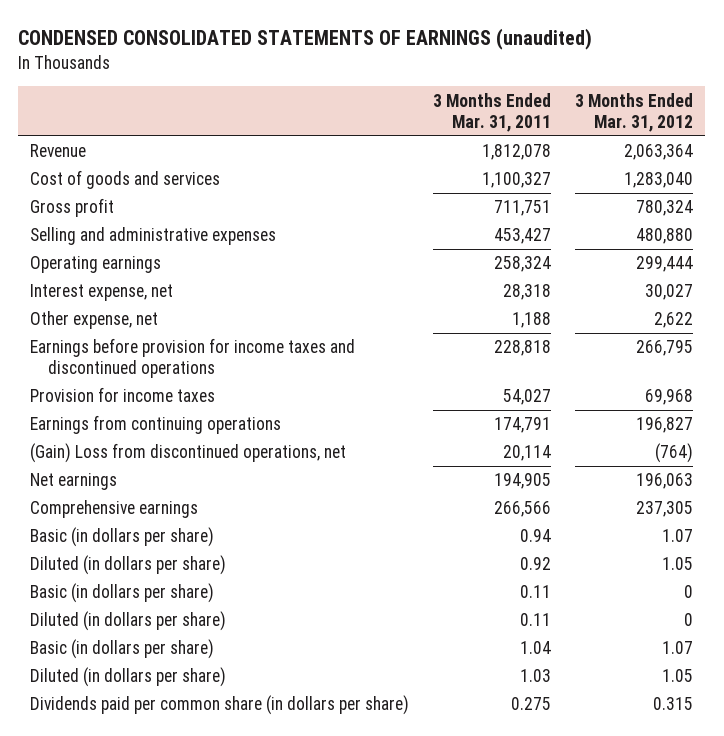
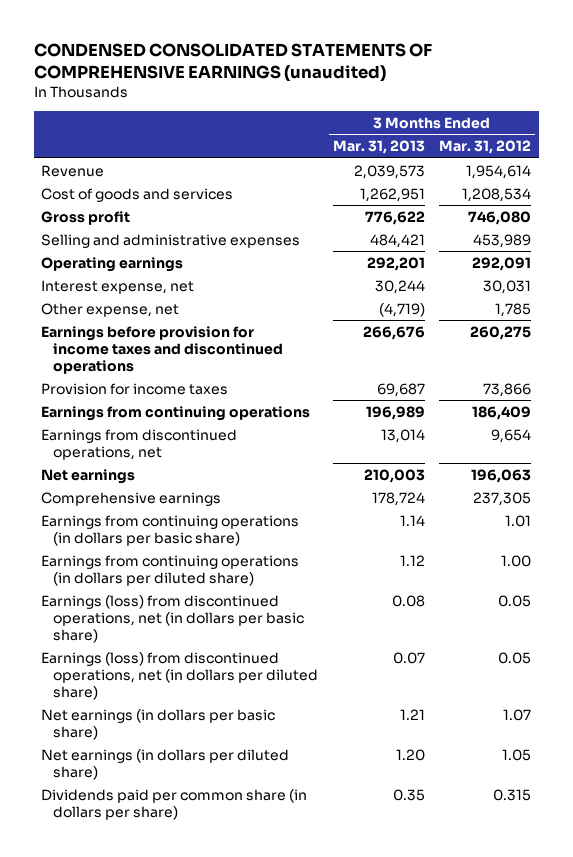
[18,28,593,51] CONDENSED CONSOLIDATED STATEMENTS OF EARNINGS (unaudited) -> [34,42,433,82] CONDENSED CONSOLIDATED STATEMENTS OF COMPREHENSIVE EARNINGS (unaudited)
[433,92,552,132] 3 Months Ended Mar. 31, 2011 -> none
none -> [332,140,425,155] Mar. 31, 2013
[624,144,694,161] 2,063,364 -> [466,164,532,179] 1,954,614
[624,172,694,189] 1,283,040 -> [462,187,532,202] 1,208,534
[636,200,694,217] 780,324 -> [468,210,532,225] 746,080
[636,228,694,245] 480,880 -> [473,233,532,248] 453,989
[636,256,694,273] 299,444 -> [472,256,532,271] 292,091
[645,284,694,301] 30,027 -> [483,279,532,294] 30,031
[654,312,694,329] 2,622 -> [495,302,532,317] 1,785
[636,340,694,357] 266,795 -> [470,325,532,340] 260,275
[645,389,694,406] 69,968 -> [483,382,532,397] 73,866
[636,417,694,434] 196,827 -> [472,405,532,420] 186,409
[30,443,347,464] (Gain) Loss from discontinued operations, net -> [41,428,238,460] Earnings from discontinued operations, net
[655,443,694,464] (764) -> [491,428,532,443] 9,654
[30,527,215,548] Basic (in dollars per share) -> [41,514,300,546] Earnings from continuing operations (in dollars per basic share)
[662,529,694,543] 1.07 -> [505,514,532,527] 1.01
[30,555,227,576] Diluted (in dollars per share) -> [41,554,300,586] Earnings from continuing operations (in dollars per diluted share)
[662,557,694,571] 1.05 -> [501,554,532,567] 1.00
[30,583,215,604] Basic (in dollars per share) -> [41,594,305,643] Earnings (loss) from discontinued operations, net (in dollars per basic share)
[684,585,694,599] 0 -> [498,594,532,607] 0.05
[30,611,227,632] Diluted (in dollars per share) -> [41,651,319,700] Earnings (loss) from discontinued operations, net (in dollars per diluted share)
[684,613,694,627] 0 -> [498,651,532,664] 0.05
[30,639,215,660] Basic (in dollars per share) -> [41,708,276,740] Net earnings (in dollars per basic share)
[30,667,227,688] Diluted (in dollars per share) -> [41,748,290,780] Net earnings (in dollars per diluted share)

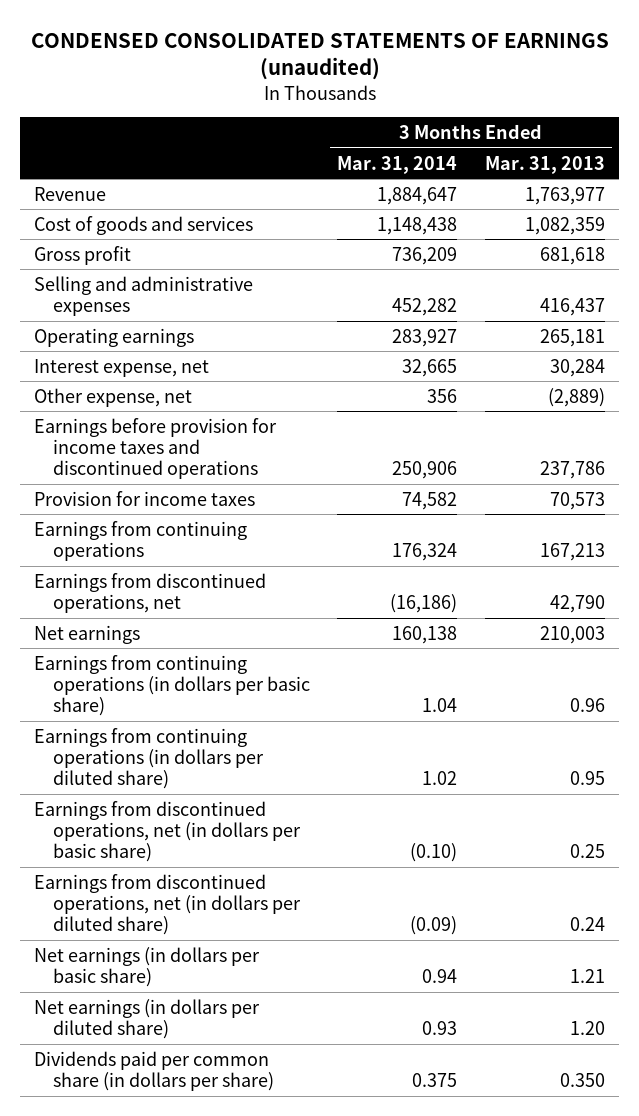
[34,42,433,82] CONDENSED CONSOLIDATED STATEMENTS OF COMPREHENSIVE EARNINGS (unaudited) -> [30,32,609,81] CONDENSED CONSOLIDATED STATEMENTS OF EARNINGS (unaudited)
[439,140,532,155] Mar. 31, 2012 -> none
none -> [337,155,458,174] Mar. 31, 2014
[353,164,425,179] 2,039,573 -> [525,186,606,205] 1,763,977
[359,187,425,202] 1,262,951 -> [525,216,606,235] 1,082,359
[364,210,425,225] 776,622 -> [540,246,606,265] 681,618
[369,233,425,248] 484,421 -> [540,298,606,317] 416,437
[366,256,425,271] 292,201 -> [540,328,606,347] 265,181
[374,279,425,294] 30,244 -> [550,358,606,377] 30,284
[378,302,425,317] (4,719) -> [548,387,606,407] (2,889)
[362,325,425,340] 266,676 -> [540,461,606,480] 237,786
[376,382,425,397] 69,687 -> [550,491,606,510] 70,573
[365,405,425,420] 196,989 -> [540,543,606,562] 167,213
[380,428,425,443] 13,014 -> [550,595,606,614] 42,790
[41,491,222,506] Comprehensive earnings -> none
[399,514,425,526] 1.14 -> [570,698,606,713] 0.96
[399,554,425,566] 1.12 -> [570,771,606,786] 0.95
[41,594,305,643] Earnings (loss) from discontinued operations, net (in dollars per basic share) -> [34,800,301,863] Earnings from discontinued operations, net (in dollars per basic share)
[391,594,425,607] 0.08 -> [570,844,606,859] 0.25
[41,651,319,700] Earnings (loss) from discontinued operations, net (in dollars per diluted share) -> [34,873,301,936] Earnings from discontinued operations, net (in dollars per diluted share)
[392,651,425,664] 0.07 -> [570,917,606,932] 0.24
[392,788,425,801] 0.35 -> [560,1073,606,1088] 0.350

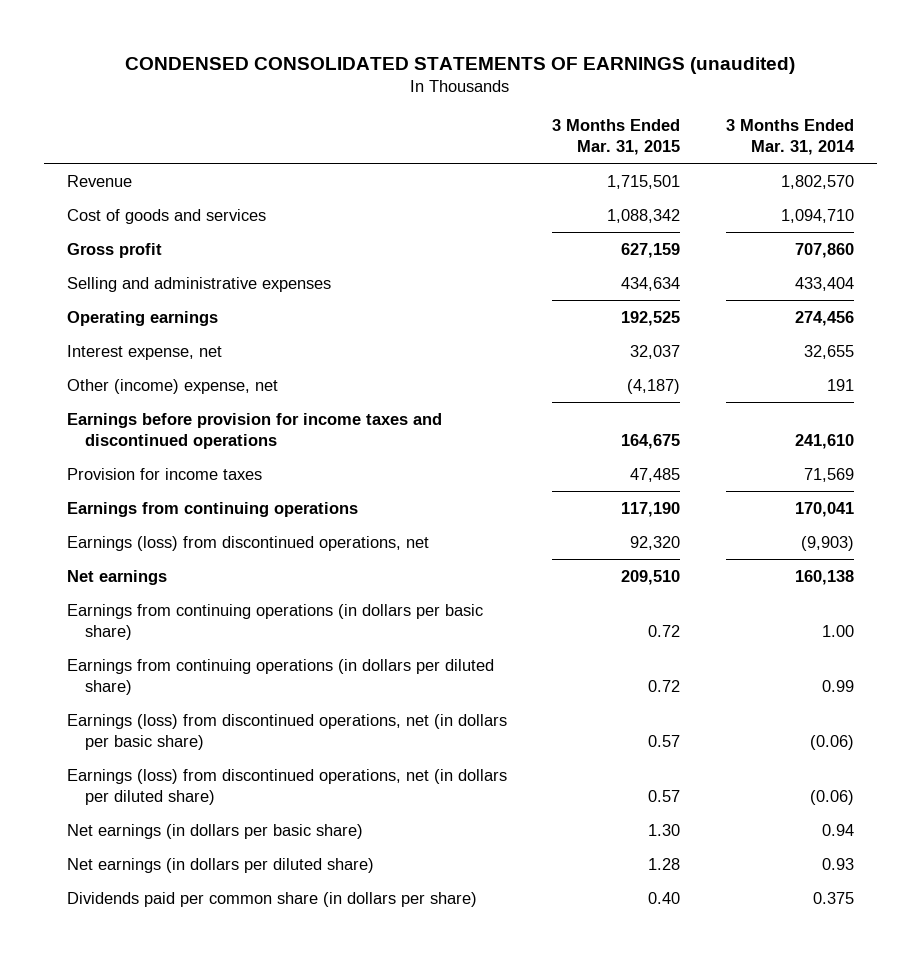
[485,155,606,174] Mar. 31, 2013 -> none
none -> [552,119,681,156] 3 Months Ended Mar. 31, 2015
[377,186,458,205] 1,884,647 -> [781,174,855,189] 1,802,570
[377,216,458,235] 1,148,438 -> [781,208,855,223] 1,094,710
[392,246,458,265] 736,209 -> [795,242,855,258] 707,860
[392,298,458,317] 452,282 -> [795,276,855,291] 433,404
[392,328,458,347] 283,927 -> [795,310,855,326] 274,456
[402,358,458,377] 32,665 -> [804,344,855,359] 32,655
[34,387,193,407] Other expense, net -> [66,378,278,394] Other (income) expense, net
[427,388,458,403] 356 -> [827,378,855,391] 191
[392,461,458,480] 250,906 -> [795,433,855,449] 241,610
[402,491,458,510] 74,582 -> [804,467,855,482] 71,569
[392,543,458,562] 176,324 -> [795,501,855,517] 170,041
[34,572,267,614] Earnings from discontinued operations, net -> [66,535,429,551] Earnings (loss) from discontinued operations, net
[390,594,458,614] (16,186) -> [801,535,855,551] (9,903)
[422,698,458,713] 1.04 -> [822,624,855,637] 1.00
[422,771,458,786] 1.02 -> [822,679,855,692] 0.99
[34,800,301,863] Earnings from discontinued operations, net (in dollars per basic share) -> [66,713,507,750] Earnings (loss) from discontinued operations, net (in dollars per basic share)
[410,843,458,863] (0.10) -> [810,734,855,750] (0.06)
[34,873,301,936] Earnings from discontinued operations, net (in dollars per diluted share) -> [66,768,507,805] Earnings (loss) from discontinued operations, net (in dollars per diluted share)
[410,916,458,936] (0.09) -> [810,789,855,805] (0.06)

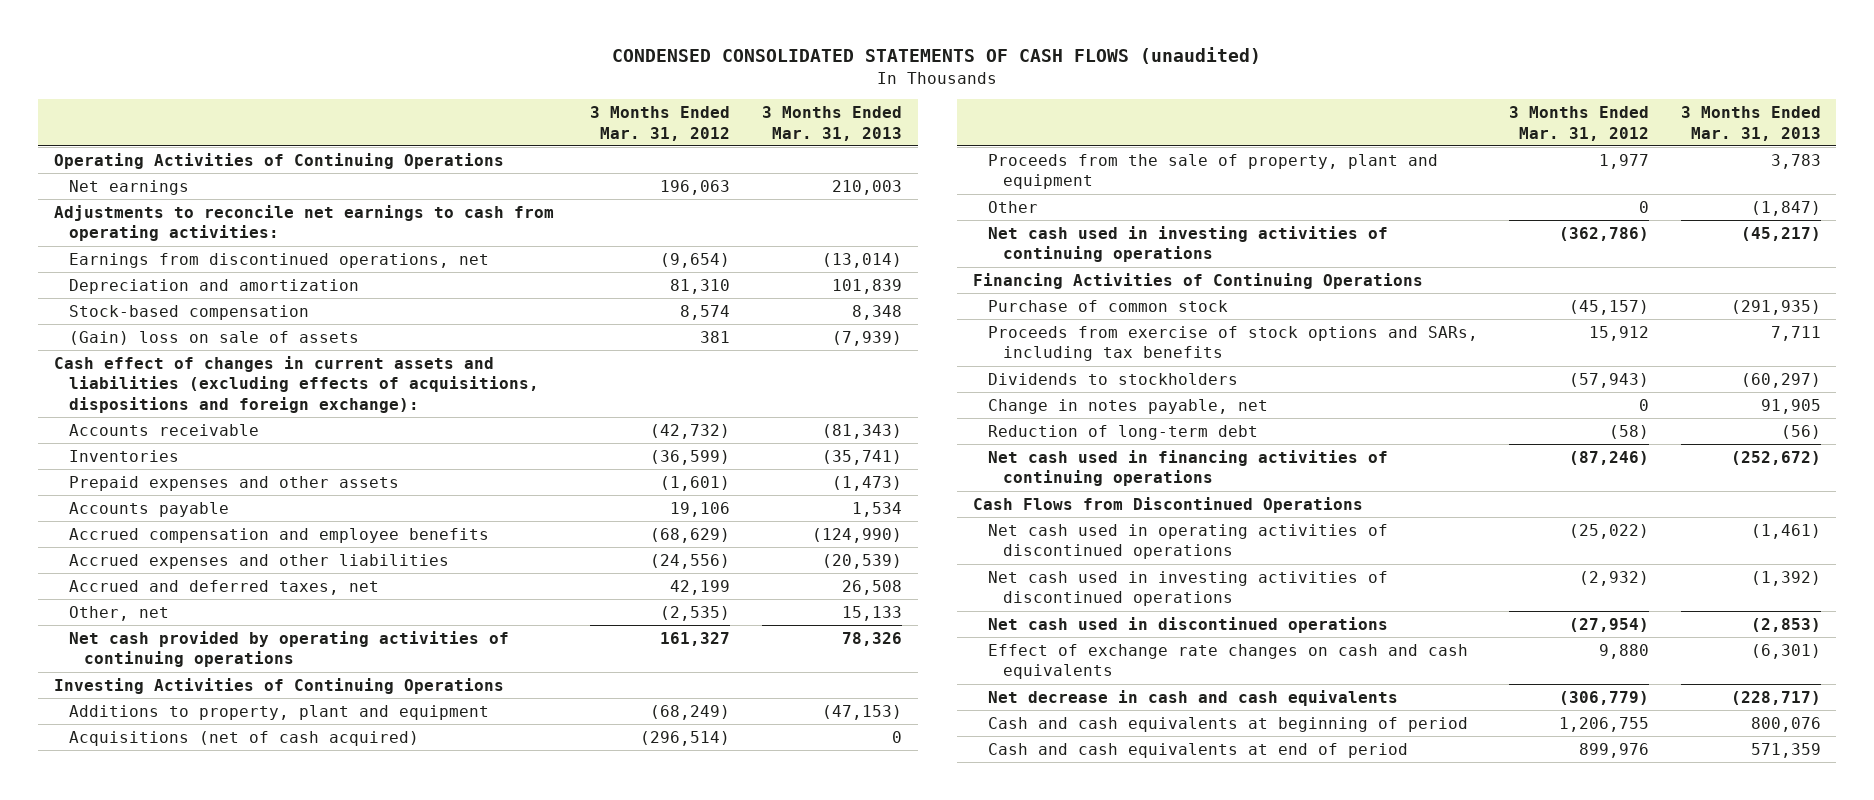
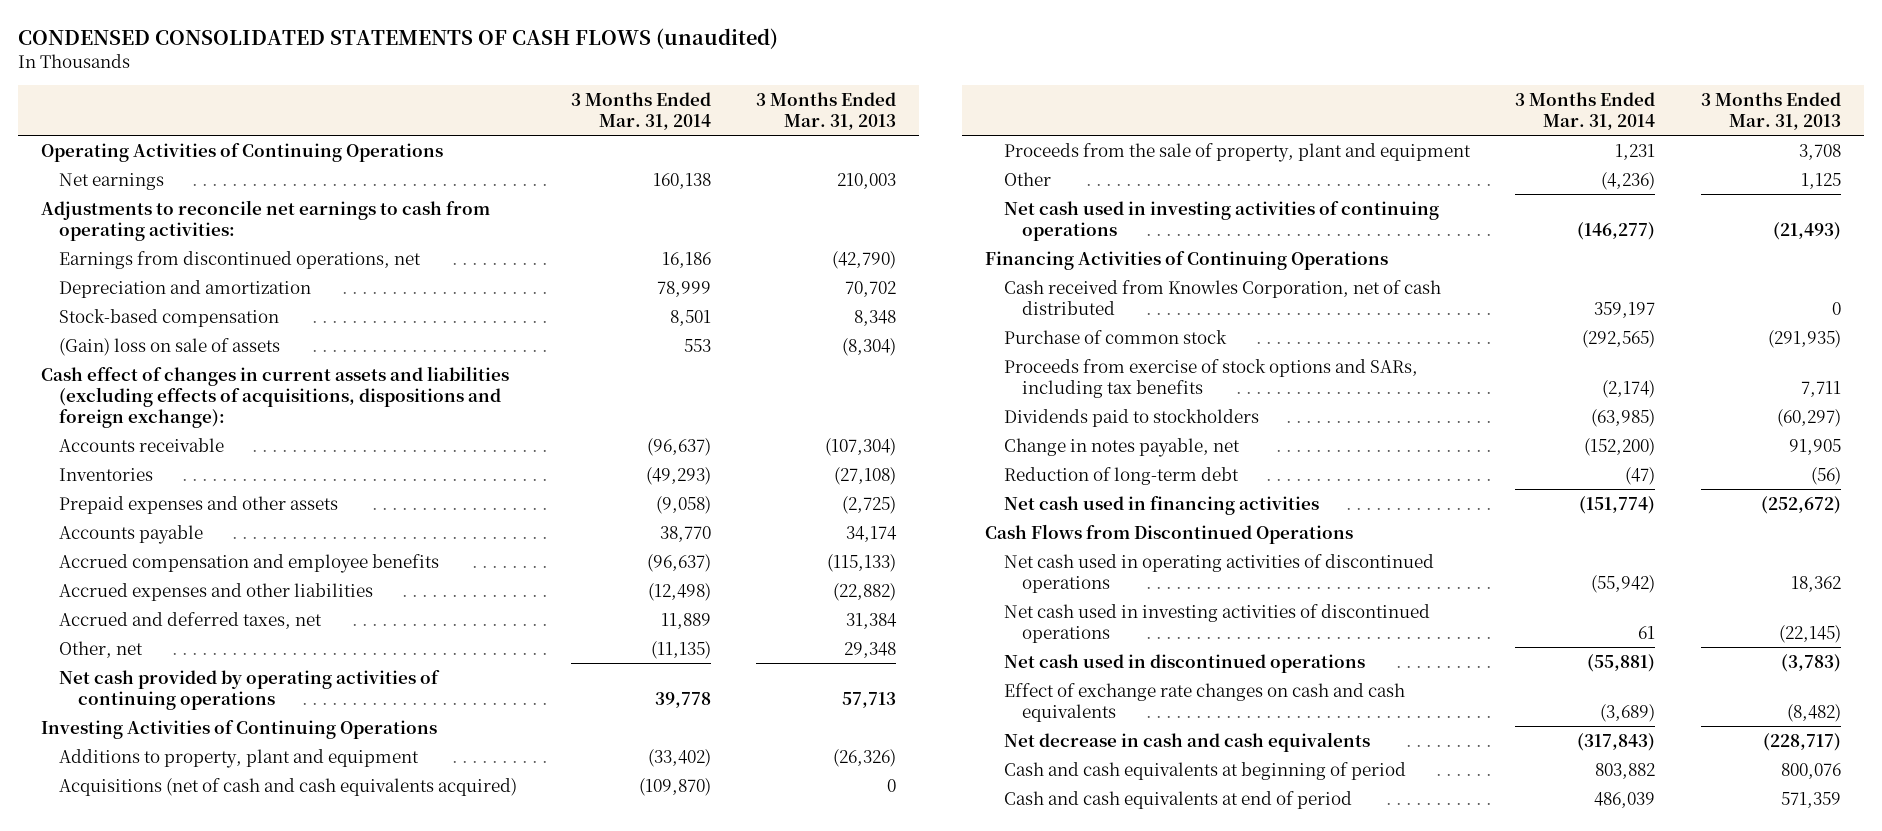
[590,106,731,141] 3 Months Ended Mar. 31, 2012 -> none
none -> [570,92,711,131] 3 Months Ended Mar. 31, 2014
[821,252,902,268] (13,014) -> [832,250,897,269] (42,790)
[831,278,902,294] 101,839 -> [845,280,897,297] 70,702
[831,330,902,346] (7,939) -> [842,337,897,356] (8,304)
[821,423,902,439] (81,343) -> [825,437,897,456] (107,304)
[821,449,902,465] (35,741) -> [834,466,897,485] (27,108)
[831,475,902,491] (1,473) -> [842,495,897,514] (2,725)
[851,501,902,517] 1,534 -> [846,525,898,542] 34,174
[811,527,902,543] (124,990) -> [827,553,897,572] (115,133)
[821,553,902,569] (20,539) -> [833,582,897,601] (22,882)
[841,579,902,595] 26,508 -> [846,612,898,629] 31,384
[841,605,902,621] 15,133 -> [844,641,897,658] 29,348
[841,631,902,646] 78,326 -> [842,691,897,708] 57,713
[821,704,902,720] (47,153) -> [833,748,897,767] (26,326)
[68,730,419,746] Acquisitions (net of cash acquired) -> [59,777,518,796] Acquisitions (net of cash and cash equivalents acquired)
[1770,153,1821,169] 3,783 -> [1798,143,1841,160] 3,708
[1750,200,1821,216] (1,847) -> [1800,172,1841,189] 1,125
[1740,226,1821,241] (45,217) -> [1772,221,1841,240] (21,493)
none -> [1003,279,1441,315] Cash received from Knowles Corporation, net of cash distributed
[987,372,1238,385] Dividends to stockholders -> [1003,408,1259,427] Dividends paid to stockholders
[987,449,1388,487] Net cash used in financing activities of continuing operations -> [1003,495,1319,515] Net cash used in financing activities
[1750,523,1821,539] (1,461) -> [1790,575,1841,592] 18,362
[1750,570,1821,586] (1,392) -> [1778,624,1841,643] (22,145)
[1750,617,1821,632] (2,853) -> [1780,653,1841,672] (3,783)
[1750,643,1821,659] (6,301) -> [1786,703,1841,722] (8,482)

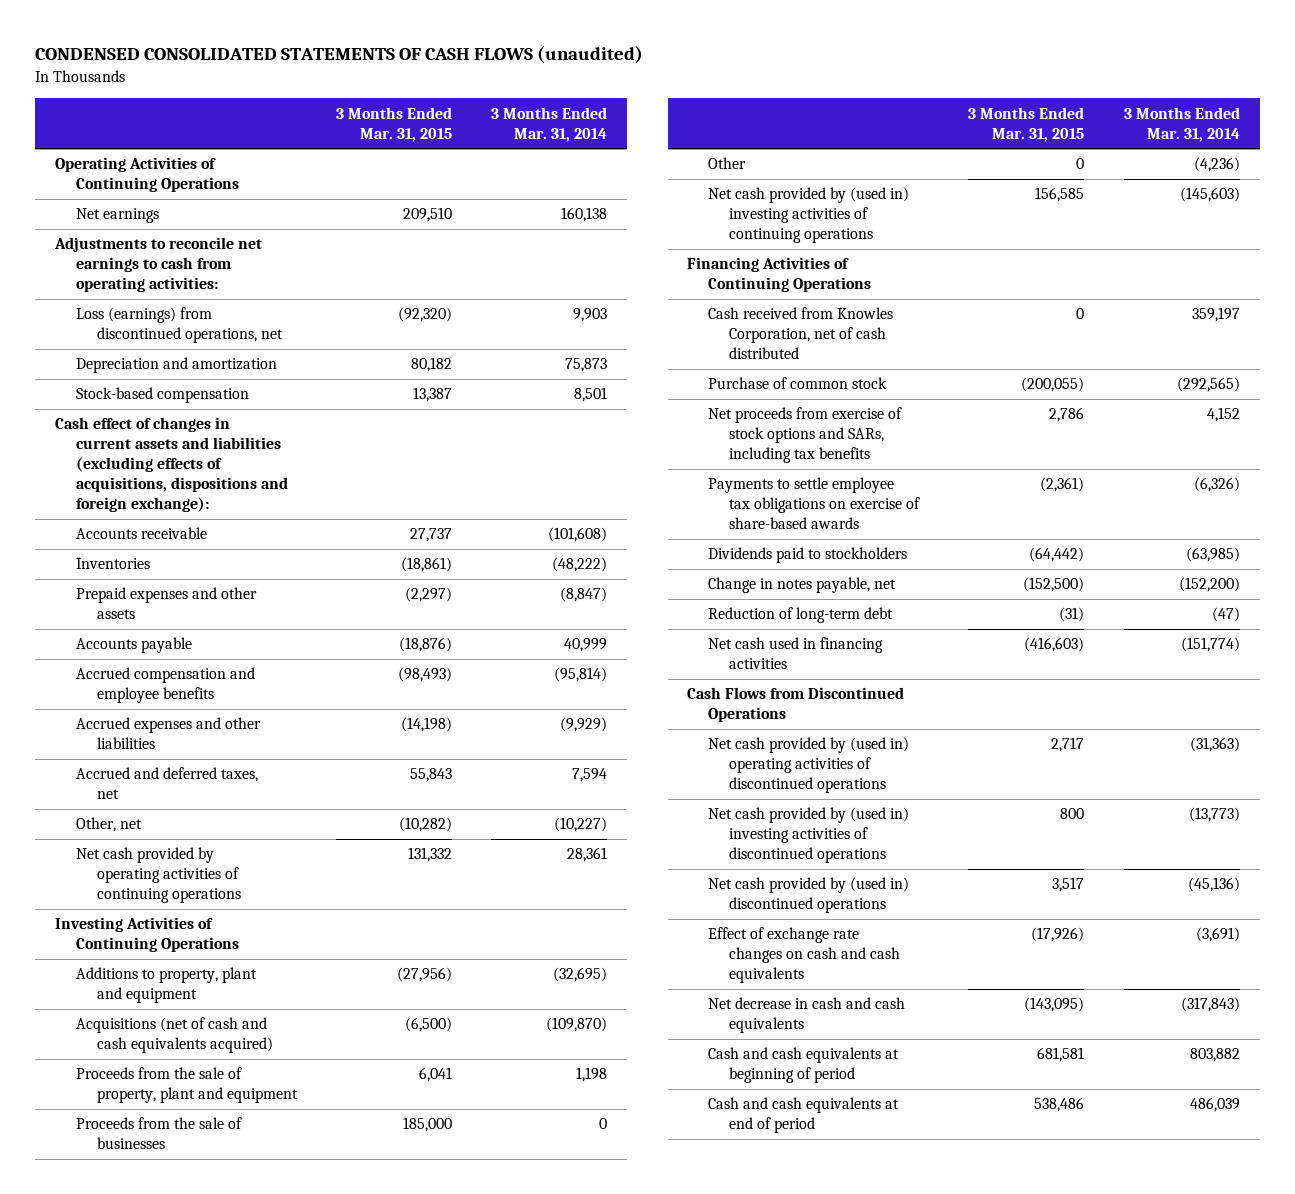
[756,92,897,131] 3 Months Ended Mar. 31, 2013 -> none
none -> [336,106,453,142] 3 Months Ended Mar. 31, 2015
[59,250,422,269] Earnings from discontinued operations, net -> [75,307,283,344] Loss (earnings) from discontinued operations, net
[661,251,711,268] 16,186 -> [573,308,608,323] 9,903
[656,280,711,297] 78,999 -> [565,358,608,373] 75,873
[59,337,281,356] (Gain) loss on sale of assets -> none
[646,437,711,456] (96,637) -> [548,527,608,543] (101,608)
[645,466,711,485] (49,293) -> [552,557,608,573] (48,222)
[655,495,711,514] (9,058) -> [560,587,608,603] (8,847)
[659,525,711,542] 38,770 -> [564,638,608,653] 40,999
[646,553,711,572] (96,637) -> [554,667,608,683] (95,814)
[647,582,711,601] (12,498) -> [560,717,608,733] (9,929)
[660,612,711,629] 11,889 -> [572,768,608,783] 7,594
[650,640,711,659] (11,135) -> [554,817,608,833] (10,227)
[654,691,711,708] 39,778 -> [567,847,608,863] 28,361
[647,748,711,767] (33,402) -> [553,967,608,983] (32,695)
[1615,143,1656,160] 1,231 -> [576,1067,608,1083] 1,198
none -> [75,1117,242,1150] Proceeds from the sale of businesses
[1003,200,1439,241] Net cash used in investing activities of continuing operations -> [708,187,910,244] Net cash provided by (used in) investing activities of continuing operations
[1577,221,1656,240] (146,277) -> [1179,187,1240,203] (145,603)
[1003,358,1418,398] Proceeds from exercise of stock options and SARs, including tax benefits -> [708,407,903,464] Net proceeds from exercise of stock options and SARs, including tax benefits
[1602,379,1656,398] (2,174) -> [1206,407,1240,423] 4,152
none -> [708,477,921,530] Payments to settle employee tax obligations on exercise of share-based awards
[1003,553,1434,593] Net cash used in operating activities of discontinued operations -> [708,737,910,794] Net cash provided by (used in) operating activities of discontinued operations
[1591,574,1656,593] (55,942) -> [1189,737,1240,753] (31,363)
[1003,603,1430,643] Net cash used in investing activities of discontinued operations -> [708,807,910,864] Net cash provided by (used in) investing activities of discontinued operations
[1638,625,1656,639] 61 -> [1188,807,1240,823] (13,773)
[1003,653,1365,673] Net cash used in discontinued operations -> [708,877,910,914] Net cash provided by (used in) discontinued operations
[1587,653,1656,672] (55,881) -> [1187,877,1240,893] (45,136)
[1600,703,1656,722] (3,689) -> [1195,927,1240,943] (3,691)

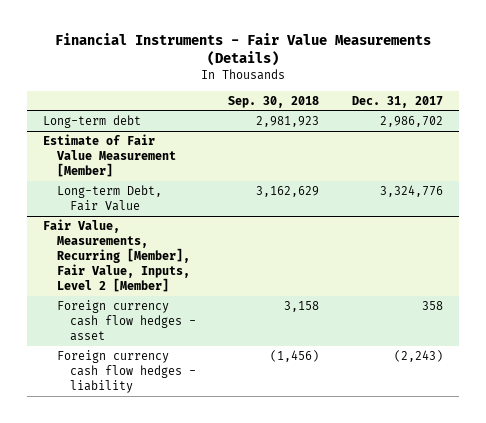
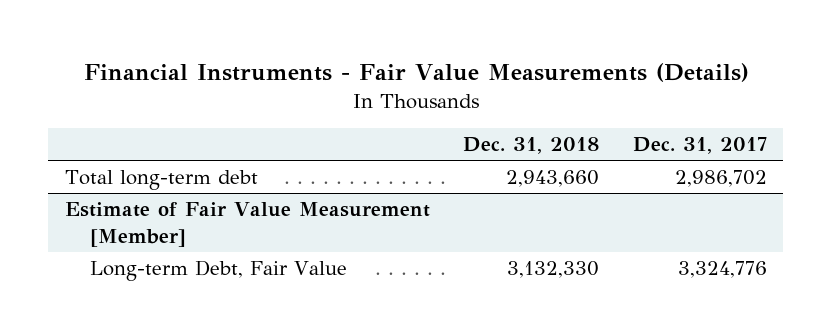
[228,95,320,108] Sep. 30, 2018 -> none
none -> [463,137,600,155] Dec. 31, 2018
[43,114,142,128] Long-term debt -> [64,170,258,191] Total long-term debt
[43,218,190,293] Fair Value, Measurements, Recurring [Member], Fair Value, Inputs, Level 2 [Member] -> none
[56,299,196,342] Foreign currency cash flow hedges - asset -> none
[56,349,196,394] Foreign currency cash flow hedges - liability -> none

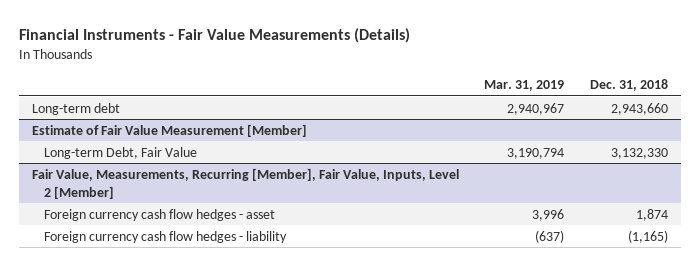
[632,137,767,155] Dec. 31, 2017 -> none
none -> [484,79,565,91] Mar. 31, 2019
[64,170,258,191] Total long-term debt -> [31,102,120,115] Long-term debt
none -> [31,167,459,199] Fair Value, Measurements, Recurring [Member], Fair Value, Inputs, Level 2 [Member]
none -> [44,208,276,221] Foreign currency cash flow hedges - asset
none -> [44,230,288,243] Foreign currency cash flow hedges - liability

